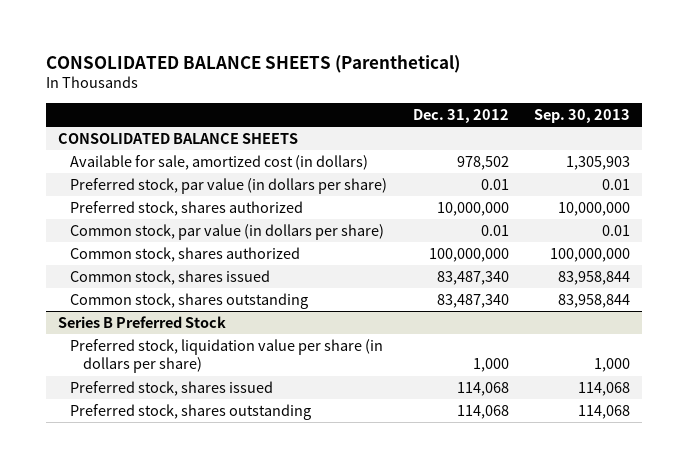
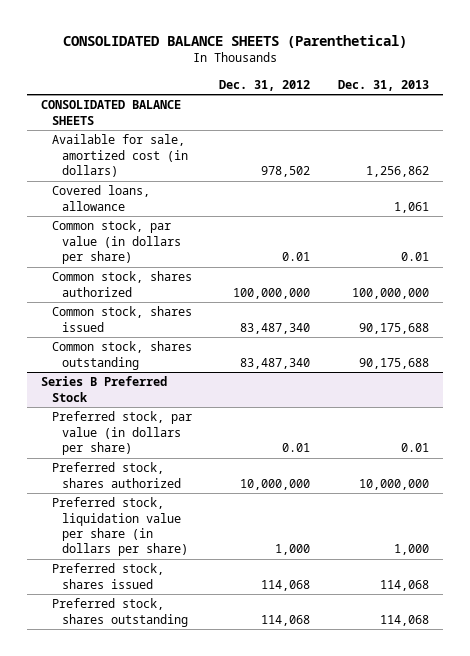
[533,108,630,123] Sep. 30, 2013 -> none
none -> [338,79,430,91] Dec. 31, 2013
[70,177,388,194] Preferred stock, par value (in dollars per share) -> none
[70,200,304,216] Preferred stock, shares authorized -> none
none -> [51,185,150,211] Covered loans, allowance
none -> [51,411,192,455] Preferred stock, par value (in dollars per share)
none -> [51,462,182,488] Preferred stock, shares authorized

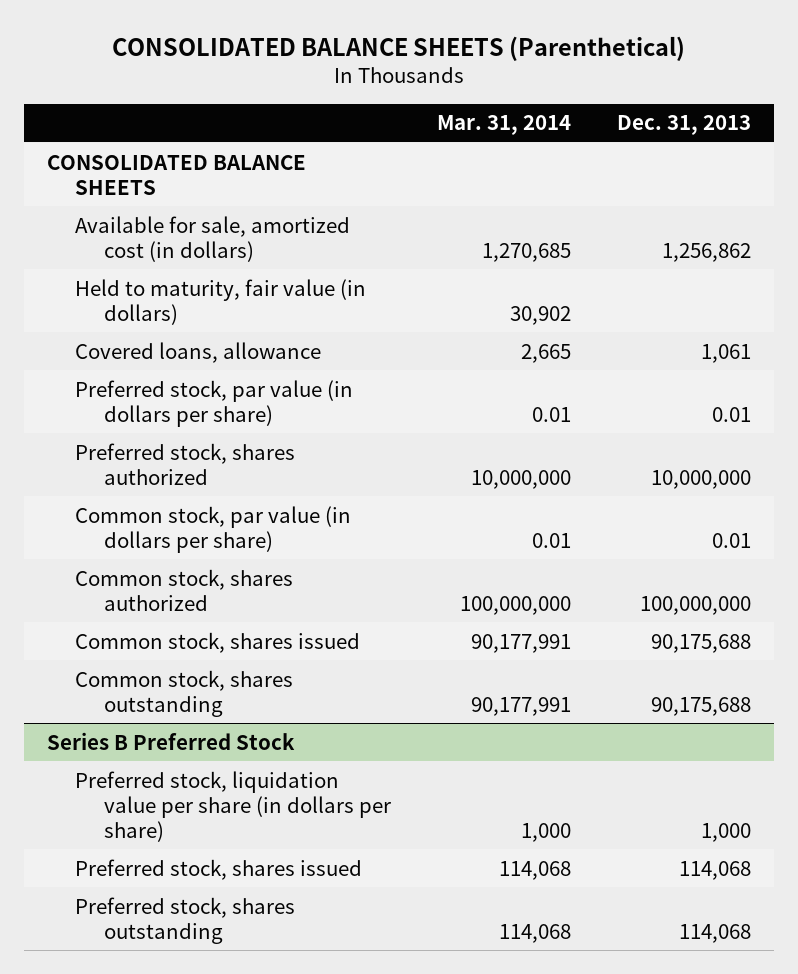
[219,79,311,91] Dec. 31, 2012 -> none
none -> [436,115,571,136] Mar. 31, 2014
none -> [75,278,367,325] Held to maturity, fair value (in dollars)
none -> [75,379,354,427] Preferred stock, par value (in dollars per share)
none -> [75,442,296,485] Preferred stock, shares authorized
[51,411,192,455] Preferred stock, par value (in dollars per share) -> none
[51,462,182,488] Preferred stock, shares authorized -> none

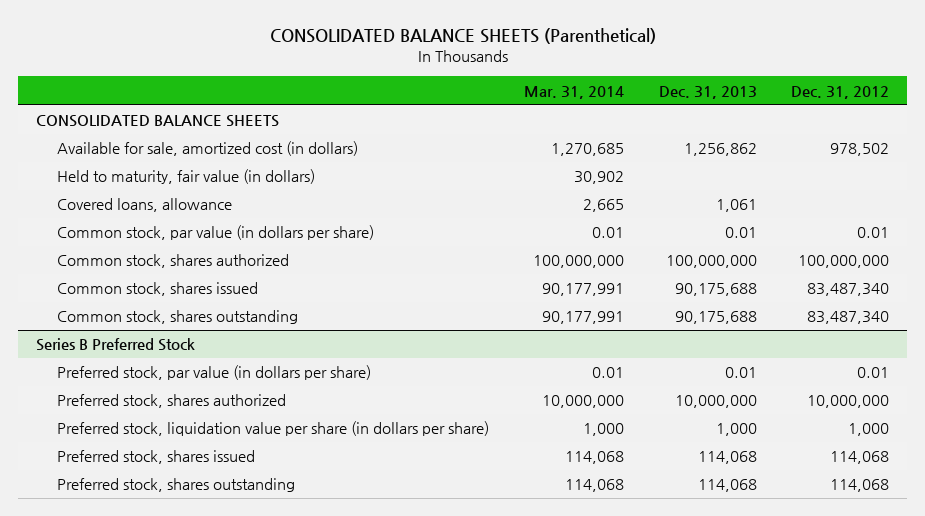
none -> [791,85,890,99] Dec. 31, 2012
[75,379,354,427] Preferred stock, par value (in dollars per share) -> none
[75,442,296,485] Preferred stock, shares authorized -> none
none -> [56,365,371,381] Preferred stock, par value (in dollars per share)
none -> [56,394,286,409] Preferred stock, shares authorized

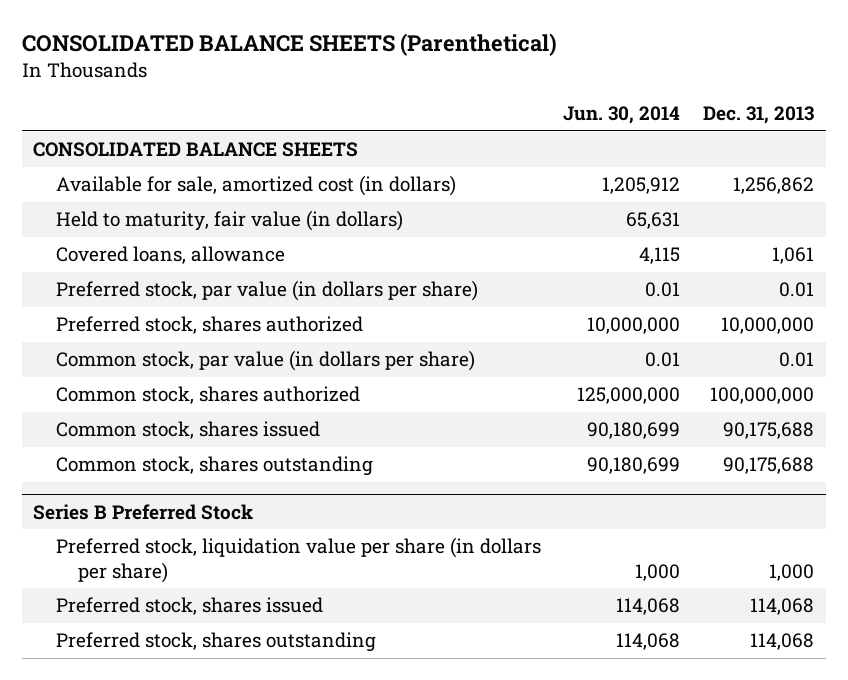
[523,85,624,99] Mar. 31, 2014 -> none
[791,85,890,99] Dec. 31, 2012 -> none
none -> [563,106,681,125] Jun. 30, 2014
none -> [55,280,478,302] Preferred stock, par value (in dollars per share)
none -> [55,316,363,335] Preferred stock, shares authorized
[56,365,371,381] Preferred stock, par value (in dollars per share) -> none
[56,394,286,409] Preferred stock, shares authorized -> none

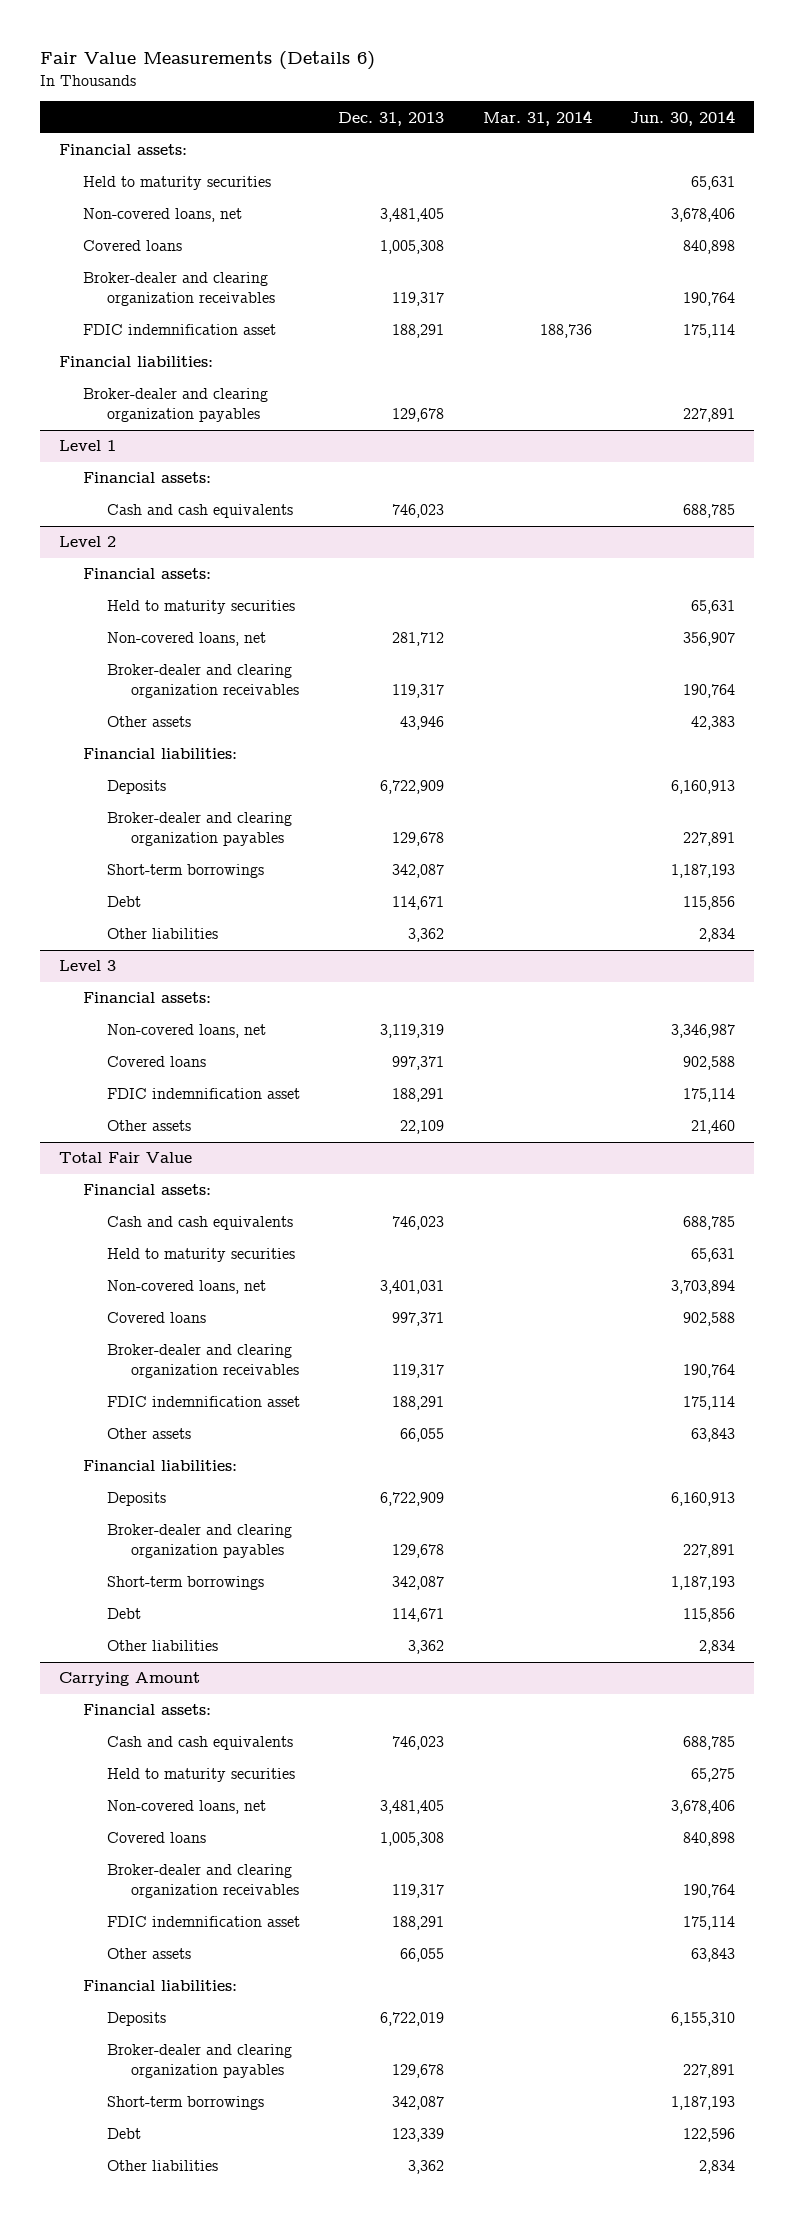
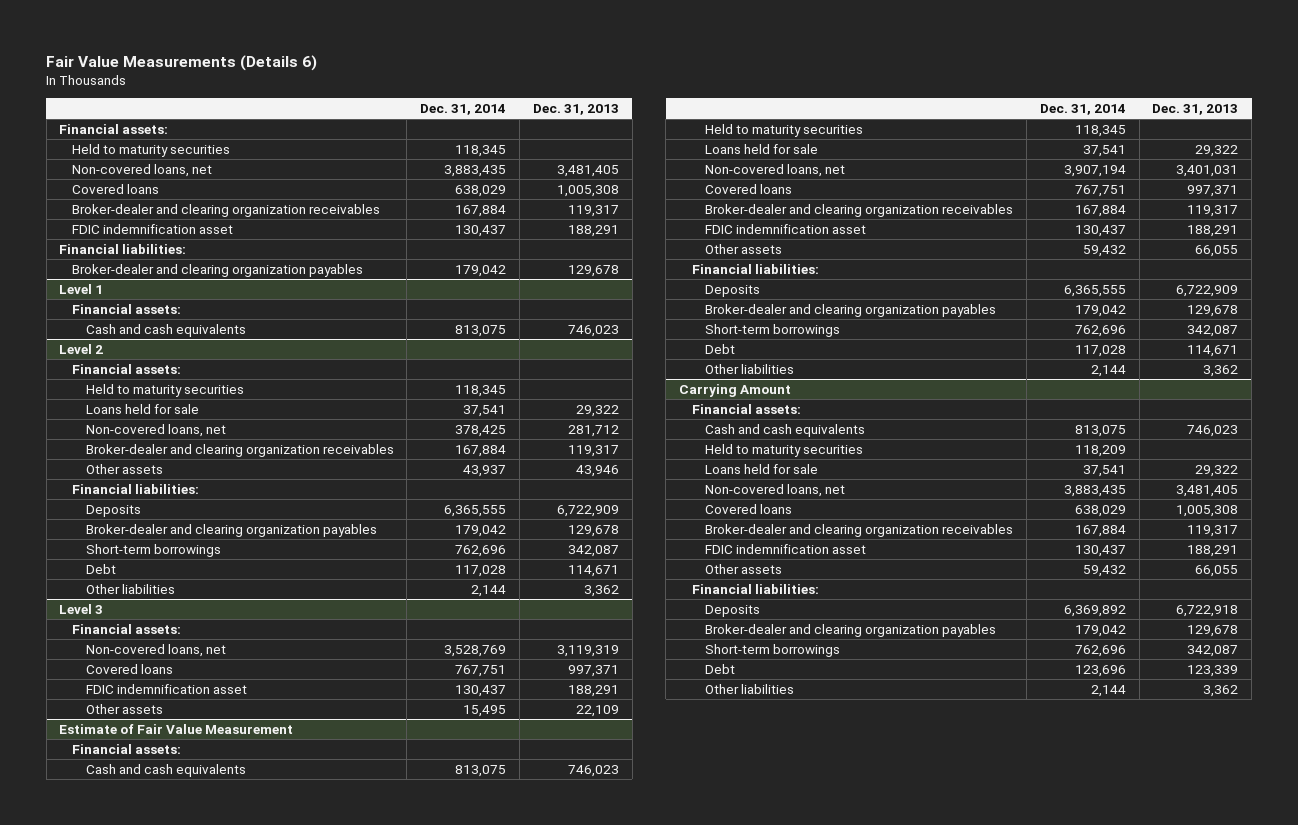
[482,109,592,126] Mar. 31, 2014 -> none
[630,109,736,126] Jun. 30, 2014 -> none
none -> [420,104,507,116] Dec. 31, 2014
none -> [85,403,199,414] Loans held for sale
[58,1152,192,1164] Total Fair Value -> none
none -> [59,723,294,734] Estimate of Fair Value Measurement
none -> [705,143,819,154] Loans held for sale
none -> [705,463,819,474] Loans held for sale
[380,2012,445,2027] 6,722,019 -> [1176,604,1239,617] 6,722,918

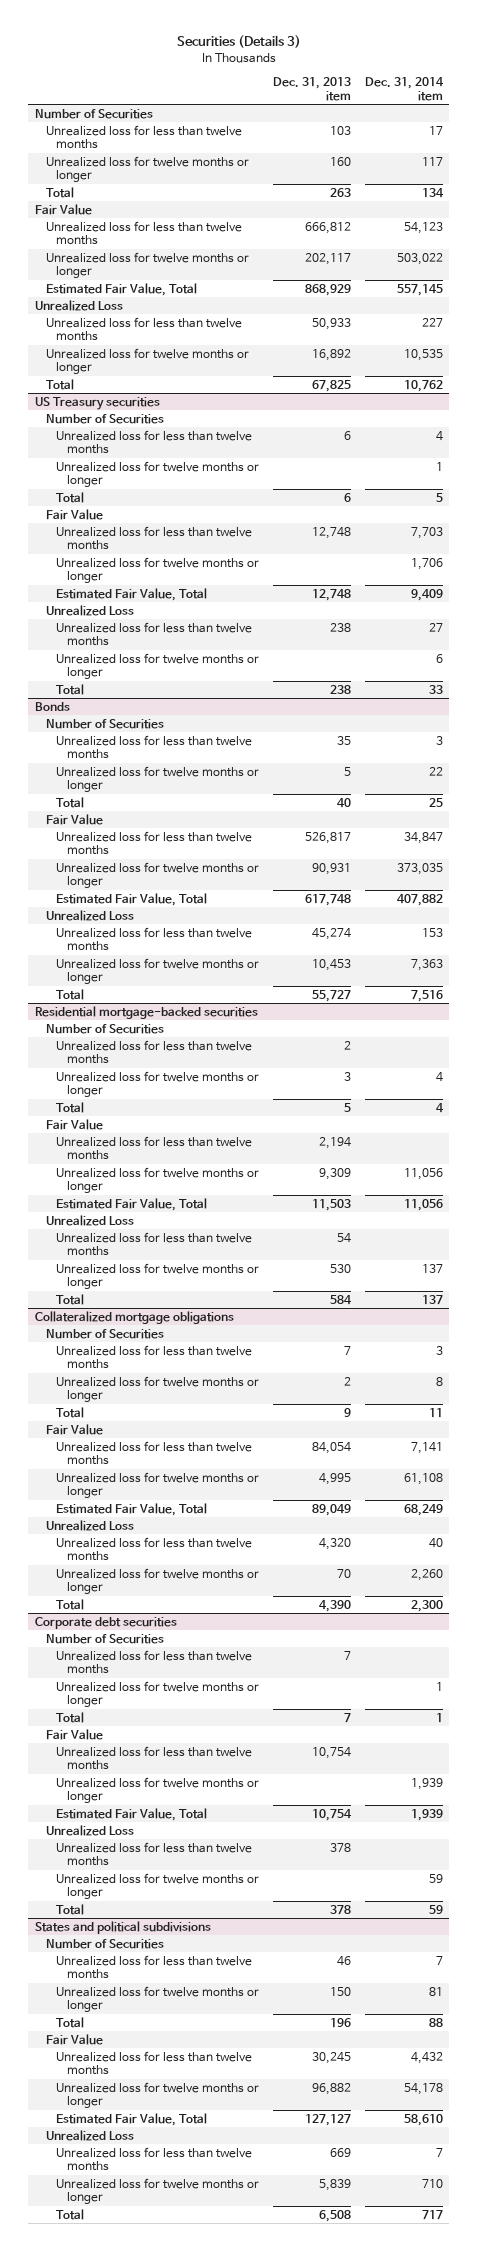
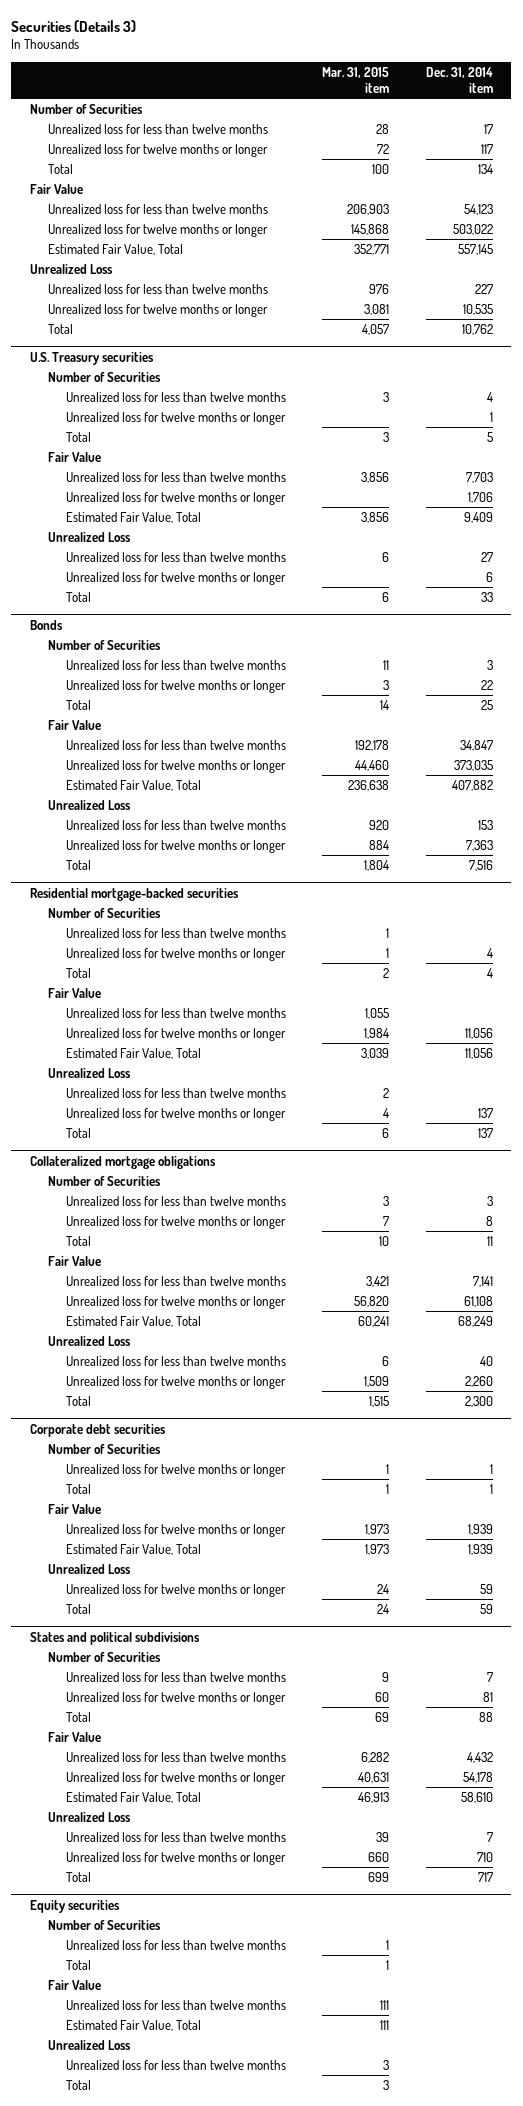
[272,77,351,101] Dec. 31, 2013 item -> none
none -> [322,67,390,93] Mar. 31, 2015 item
[35,396,161,410] US Treasury securities -> [29,351,154,365] U.S. Treasury securities
[56,1649,253,1675] Unrealized loss for less than twelve months -> none
[56,1745,253,1771] Unrealized loss for less than twelve months -> none
[56,1841,253,1867] Unrealized loss for less than twelve months -> none
none -> [29,1899,120,1913] Equity securities
none -> [47,1919,161,1930] Number of Securities
none -> [65,1939,286,1950] Unrealized loss for less than twelve months
none -> [65,1959,91,1970] Total
none -> [47,1979,101,1990] Fair Value
none -> [65,1999,286,2010] Unrealized loss for less than twelve months
none -> [65,2019,201,2031] Estimated Fair Value, Total
none -> [47,2039,131,2050] Unrealized Loss
none -> [65,2059,286,2070] Unrealized loss for less than twelve months
none -> [65,2079,91,2090] Total

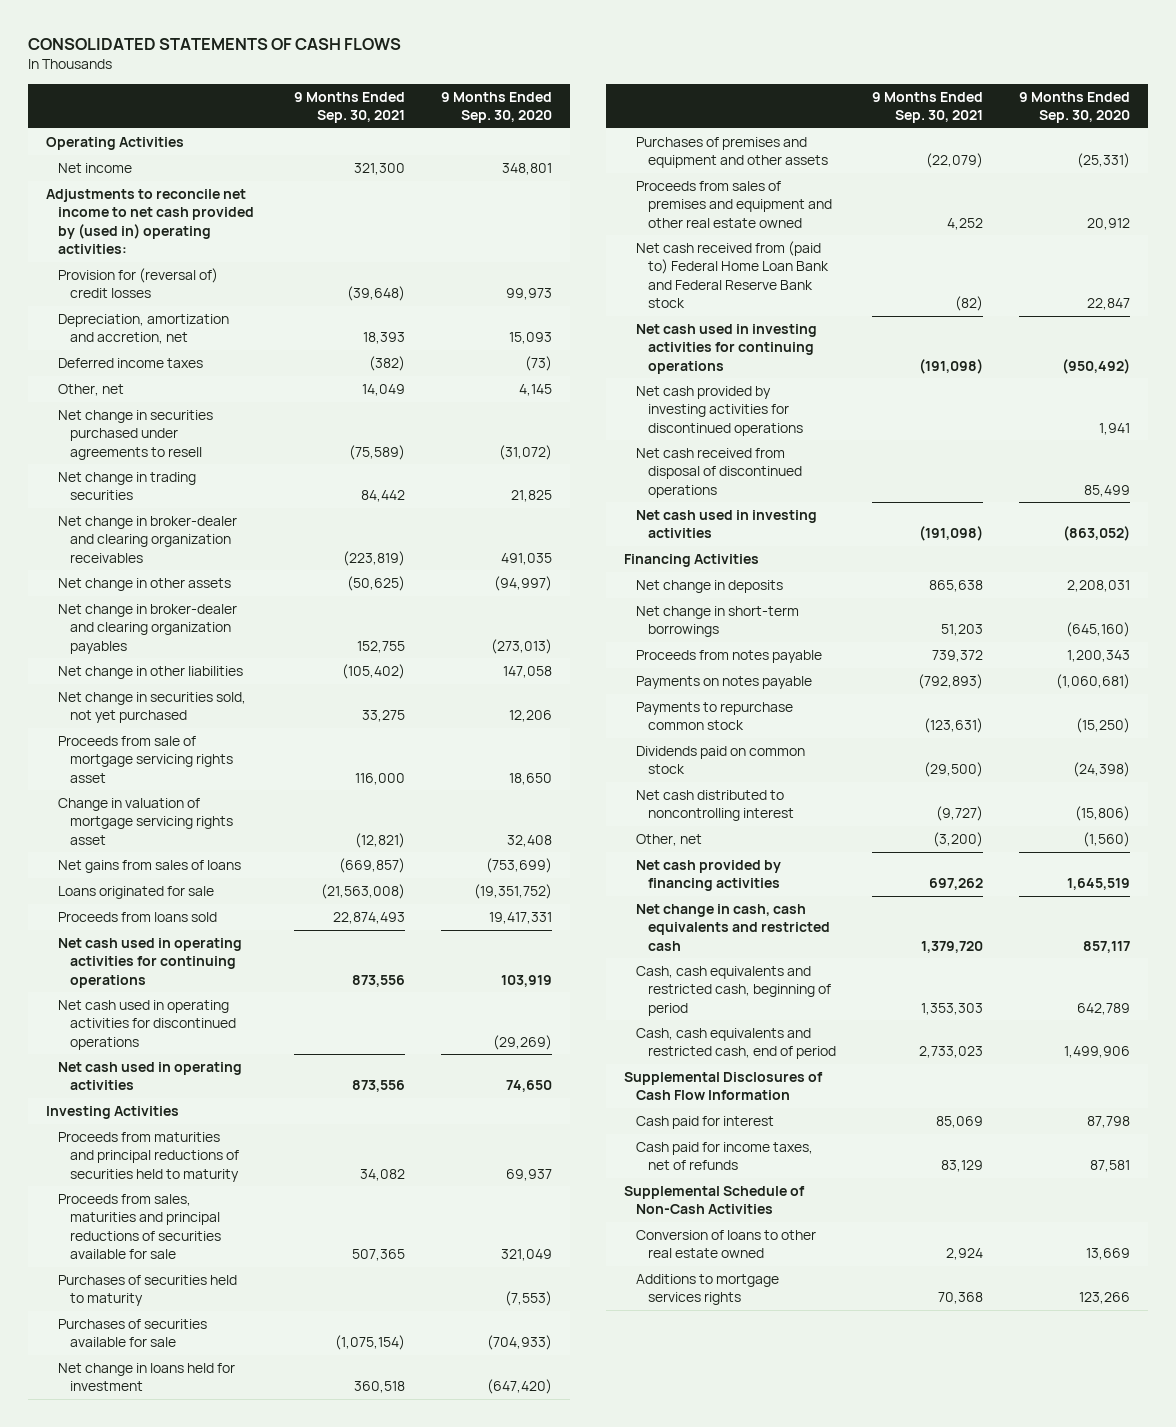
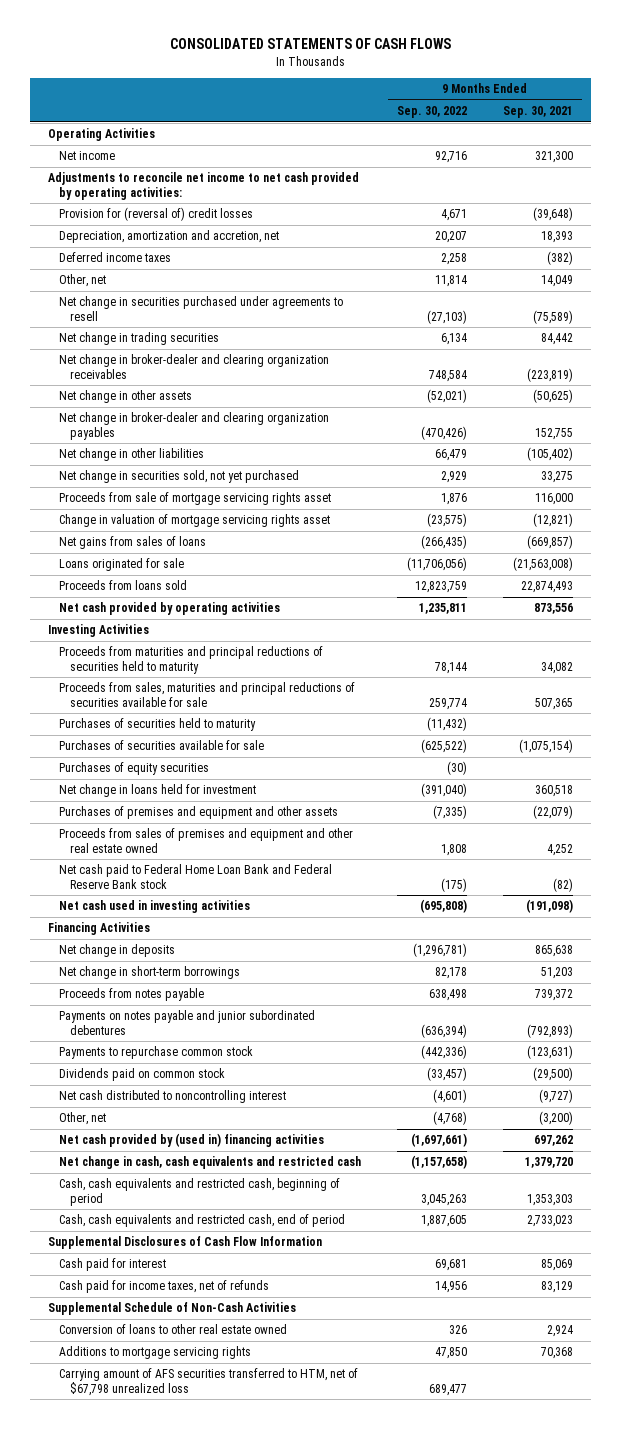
[441,91,553,124] 9 Months Ended Sep. 30, 2020 -> none
none -> [397,106,468,119] Sep. 30, 2022
[46,188,255,255] Adjustments to reconcile net income to net cash provided by (used in) operating activities: -> [48,172,360,200] Adjustments to reconcile net income to net cash provided by operating activities:
[58,937,243,988] Net cash used in operating activities for continuing operations -> none
[58,999,237,1050] Net cash used in operating activities for discontinued operations -> none
[58,1061,243,1091] Net cash used in operating activities -> [58,602,280,616] Net cash provided by operating activities
none -> [58,762,209,776] Purchases of equity securities
[635,323,817,374] Net cash used in investing activities for continuing operations -> none
[635,385,803,436] Net cash provided by investing activities for discontinued operations -> none
[635,447,802,498] Net cash received from disposal of discontinued operations -> none
[635,240,829,309] Net cash received from (paid to) Federal Home Loan Bank and Federal Reserve Bank stock -> [58,864,332,889] Net cash paid to Federal Home Loan Bank and Federal Reserve Bank stock
[635,675,812,689] Payments on notes payable -> [58,1010,315,1035] Payments on notes payable and junior subordinated debentures
[635,859,781,892] Net cash provided by financing activities -> [58,1133,324,1148] Net cash provided by (used in) financing activities
[635,1273,779,1306] Additions to mortgage services rights -> [58,1346,251,1360] Additions to mortgage servicing rights
none -> [58,1368,358,1396] Carrying amount of AFS securities transferred to HTM, net of $67,798 unrealized loss

